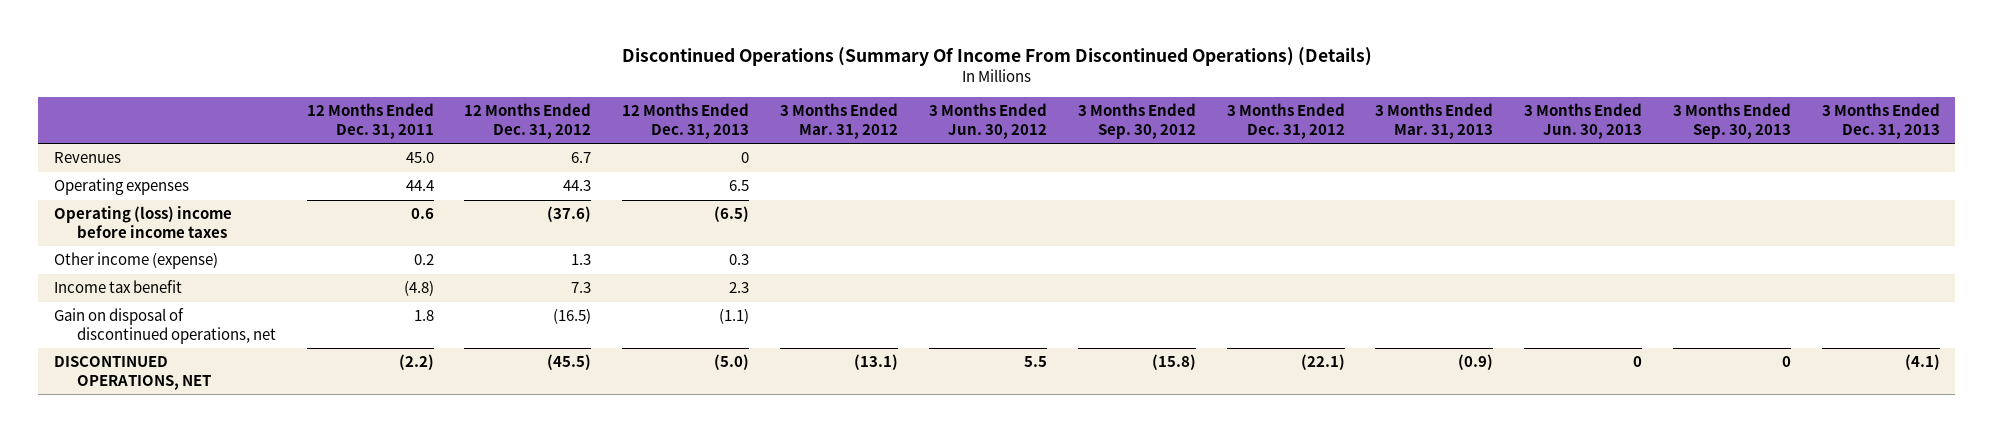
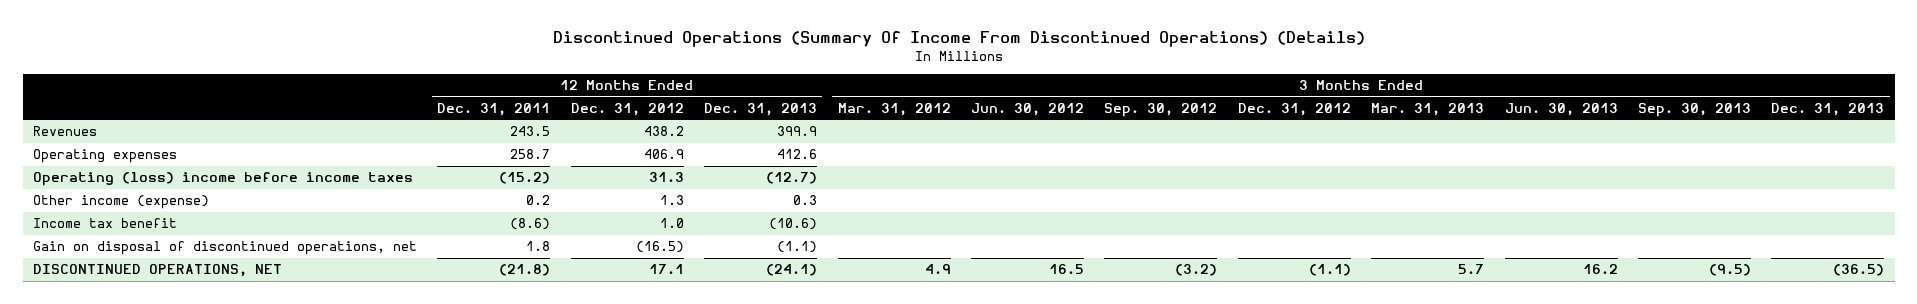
[405,152,434,164] 45.0 -> [510,126,551,137] 243.5
[571,152,592,164] 6.7 -> [643,126,684,137] 438.2
[741,152,750,164] 0 -> [777,126,818,137] 399.9
[405,180,434,192] 44.4 -> [510,149,551,160] 258.7
[563,180,592,192] 44.3 -> [643,149,684,160] 406.9
[729,180,750,192] 6.5 -> [777,149,818,160] 412.6
[410,208,434,220] 0.6 -> [499,172,551,185] (15.2)
[547,206,592,223] (37.6) -> [648,172,684,183] 31.3
[714,206,750,223] (6.5) -> [766,172,818,185] (12.7)
[403,280,434,297] (4.8) -> [510,218,551,231] (8.6)
[571,282,592,294] 7.3 -> [659,218,684,229] 1.0
[729,282,750,294] 2.3 -> [769,218,818,231] (10.6)
[398,354,434,371] (2.2) -> [499,264,551,277] (21.8)
[547,354,592,371] (45.5) -> [648,264,684,275] 17.1
[714,354,750,371] (5.0) -> [766,264,818,277] (24.1)
[854,354,899,371] (13.1) -> [924,264,951,275] 4.9
[1023,356,1047,368] 5.5 -> [1048,264,1084,275] 16.5
[1151,354,1196,371] (15.8) -> [1175,264,1218,277] (3.2)
[1300,354,1345,371] (22.1) -> [1308,264,1351,277] (1.1)
[1458,354,1494,371] (0.9) -> [1458,264,1485,275] 5.7
[1633,356,1643,368] 0 -> [1582,264,1618,275] 16.2
[1781,356,1791,368] 0 -> [1708,264,1751,277] (9.5)
[1904,354,1940,371] (4.1) -> [1833,264,1885,277] (36.5)

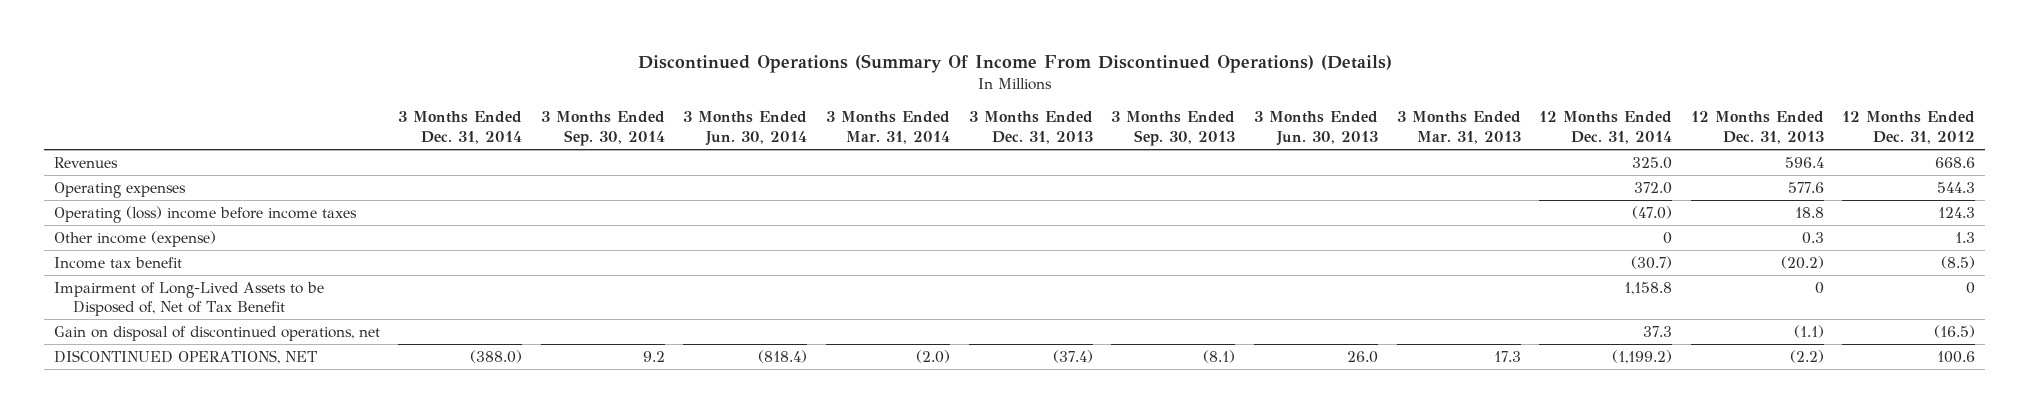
[437,102,551,116] Dec. 31, 2011 -> none
[837,102,951,116] Mar. 31, 2012 -> none
[970,102,1084,116] Jun. 30, 2012 -> none
[1104,102,1218,117] Sep. 30, 2012 -> none
[1237,102,1351,116] Dec. 31, 2012 -> none
none -> [398,111,523,145] 3 Months Ended Dec. 31, 2014
none -> [540,111,665,147] 3 Months Ended Sep. 30, 2014
none -> [683,111,808,147] 3 Months Ended Jun. 30, 2014
none -> [826,111,951,145] 3 Months Ended Mar. 31, 2014
none -> [1539,111,1673,145] 12 Months Ended Dec. 31, 2014
[643,126,684,137] 438.2 -> [1935,156,1976,168] 668.6
[777,126,818,137] 399.9 -> [1784,156,1824,168] 596.4
[643,149,684,160] 406.9 -> [1937,181,1976,193] 544.3
[777,149,818,160] 412.6 -> [1787,181,1824,193] 577.6
[648,172,684,183] 31.3 -> [1938,206,1976,218] 124.3
[766,172,818,185] (12.7) -> [1794,206,1824,218] 18.8
[659,218,684,229] 1.0 -> [1941,255,1976,269] (8.5)
[769,218,818,231] (10.6) -> [1780,255,1824,269] (20.2)
none -> [53,281,324,317] Impairment of Long-Lived Assets to be Disposed of, Net of Tax Benefit
[648,264,684,275] 17.1 -> [1937,350,1976,363] 100.6
[766,264,818,277] (24.1) -> [1789,349,1824,363] (2.2)
[1458,264,1485,275] 5.7 -> [1493,350,1521,362] 17.3
[1582,264,1618,275] 16.2 -> [1346,350,1378,363] 26.0
[1708,264,1751,277] (9.5) -> [1203,349,1236,363] (8.1)
[1833,264,1885,277] (36.5) -> [1052,349,1093,363] (37.4)

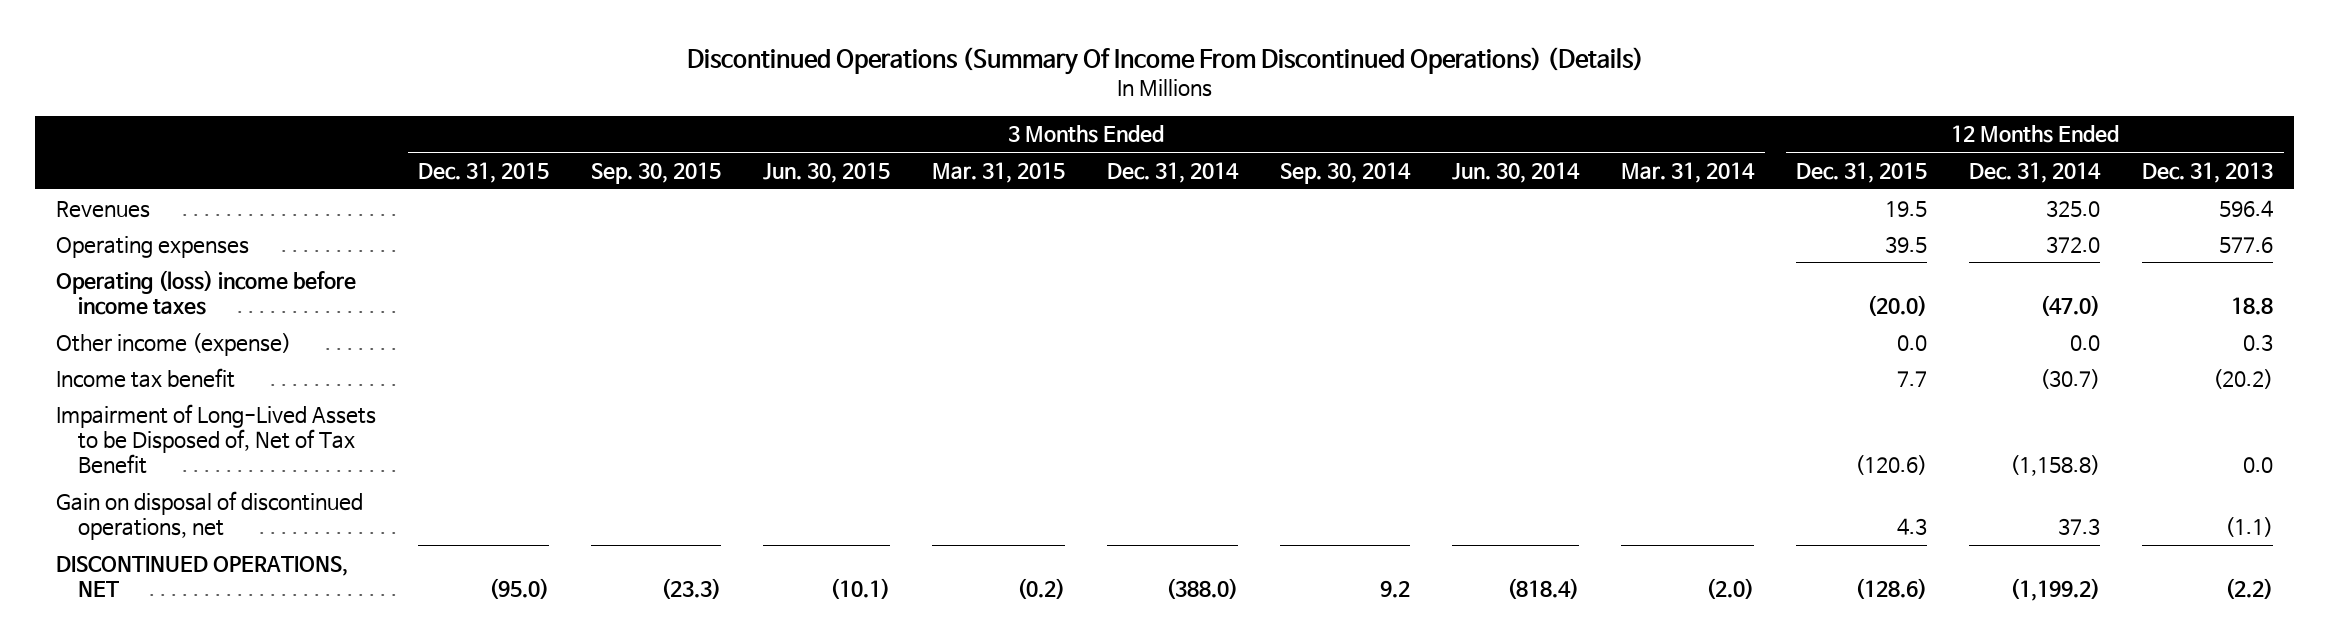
[968,111,1093,145] 3 Months Ended Dec. 31, 2013 -> none
[1111,111,1236,147] 3 Months Ended Sep. 30, 2013 -> none
[1253,111,1378,147] 3 Months Ended Jun. 30, 2013 -> none
[1396,111,1521,145] 3 Months Ended Mar. 31, 2013 -> none
[1842,111,1976,145] 12 Months Ended Dec. 31, 2012 -> none
none -> [418,161,550,183] Dec. 31, 2015
none -> [591,161,722,184] Sep. 30, 2015
none -> [763,161,891,183] Jun. 30, 2015
none -> [932,161,1066,183] Mar. 31, 2015
none -> [1796,161,1928,183] Dec. 31, 2015
[1663,231,1673,244] 0 -> [2070,334,2101,351] 0.0
[1624,281,1673,295] 1,158.8 -> [2010,455,2101,477] (1,158.8)
[1814,281,1824,294] 0 -> [2243,457,2274,474] 0.0

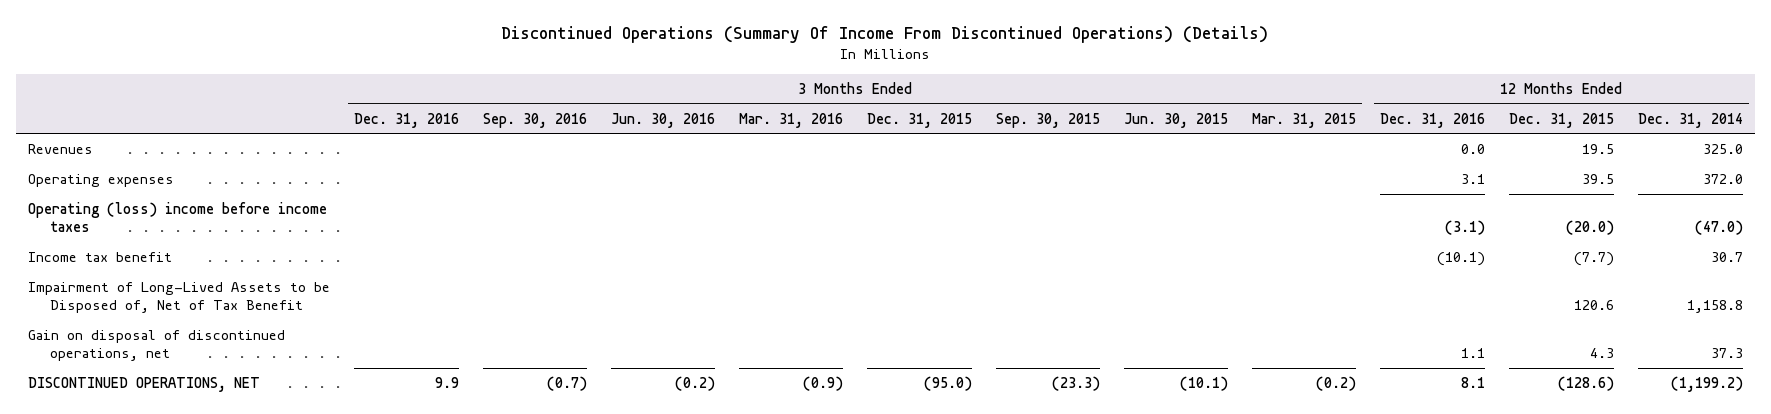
[1107,161,1240,183] Dec. 31, 2014 -> none
[1280,161,1412,184] Sep. 30, 2014 -> none
[1452,161,1581,183] Jun. 30, 2014 -> none
[1621,161,1756,183] Mar. 31, 2014 -> none
[2142,161,2274,183] Dec. 31, 2013 -> none
none -> [354,112,460,128] Dec. 31, 2016
none -> [483,112,588,128] Sep. 30, 2016
none -> [611,112,716,128] Jun. 30, 2016
none -> [738,112,843,128] Mar. 31, 2016
none -> [1379,112,1485,128] Dec. 31, 2016
[56,332,292,356] Other income (expense) -> none
[1897,370,1928,387] 7.7 -> [1573,251,1614,266] (7.7)
[2040,368,2101,389] (30.7) -> [1710,251,1743,262] 30.7
[1855,455,1928,476] (120.6) -> [1573,299,1614,310] 120.6
[2010,455,2101,477] (1,158.8) -> [1686,299,1743,313] 1,158.8

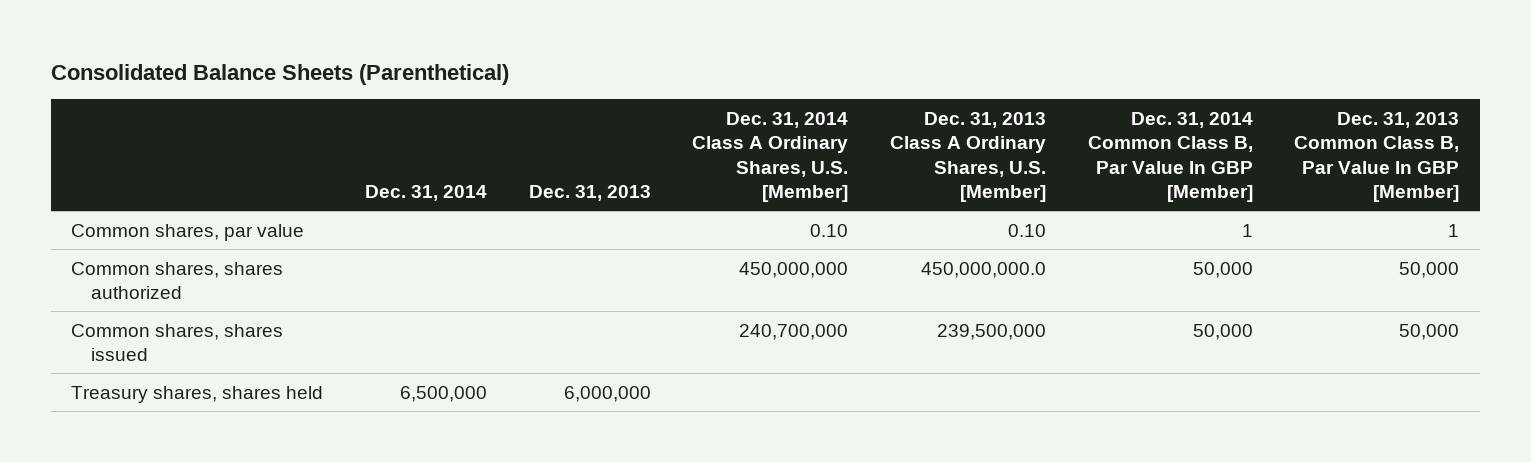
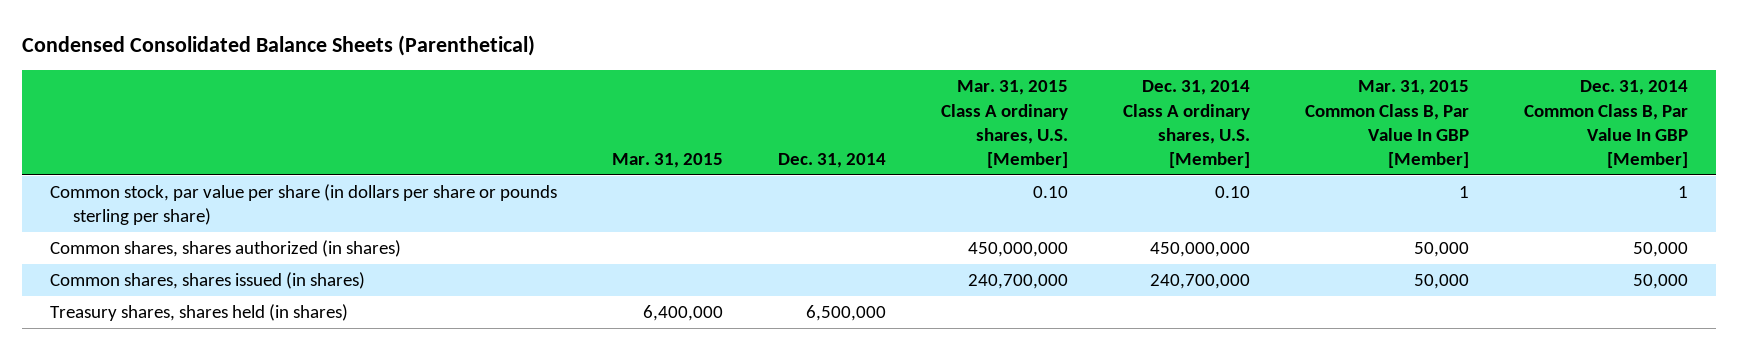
[50,64,509,86] Consolidated Balance Sheets (Parenthetical) -> [22,34,536,56] Condensed Consolidated Balance Sheets (Parenthetical)
[528,184,651,201] Dec. 31, 2013 -> none
[692,111,849,202] Dec. 31, 2014 Class A Ordinary Shares, U.S. [Member] -> none
[889,111,1046,202] Dec. 31, 2013 Class A Ordinary Shares, U.S. [Member] -> none
[1294,111,1460,202] Dec. 31, 2013 Common Class B, Par Value In GBP [Member] -> none
none -> [611,153,723,169] Mar. 31, 2015
none -> [941,80,1069,169] Mar. 31, 2015 Class A ordinary shares, U.S. [Member]
none -> [1123,80,1251,169] Dec. 31, 2014 Class A ordinary shares, U.S. [Member]
none -> [1305,80,1470,169] Mar. 31, 2015 Common Class B, Par Value In GBP [Member]
[71,223,305,241] Common shares, par value -> [49,184,557,226] Common stock, par value per share (in dollars per share or pounds sterling per share)
[71,261,284,299] Common shares, shares authorized -> [49,240,401,258] Common shares, shares authorized (in shares)
[71,323,284,361] Common shares, shares issued -> [49,272,365,290] Common shares, shares issued (in shares)
[71,385,324,403] Treasury shares, shares held -> [49,304,348,322] Treasury shares, shares held (in shares)

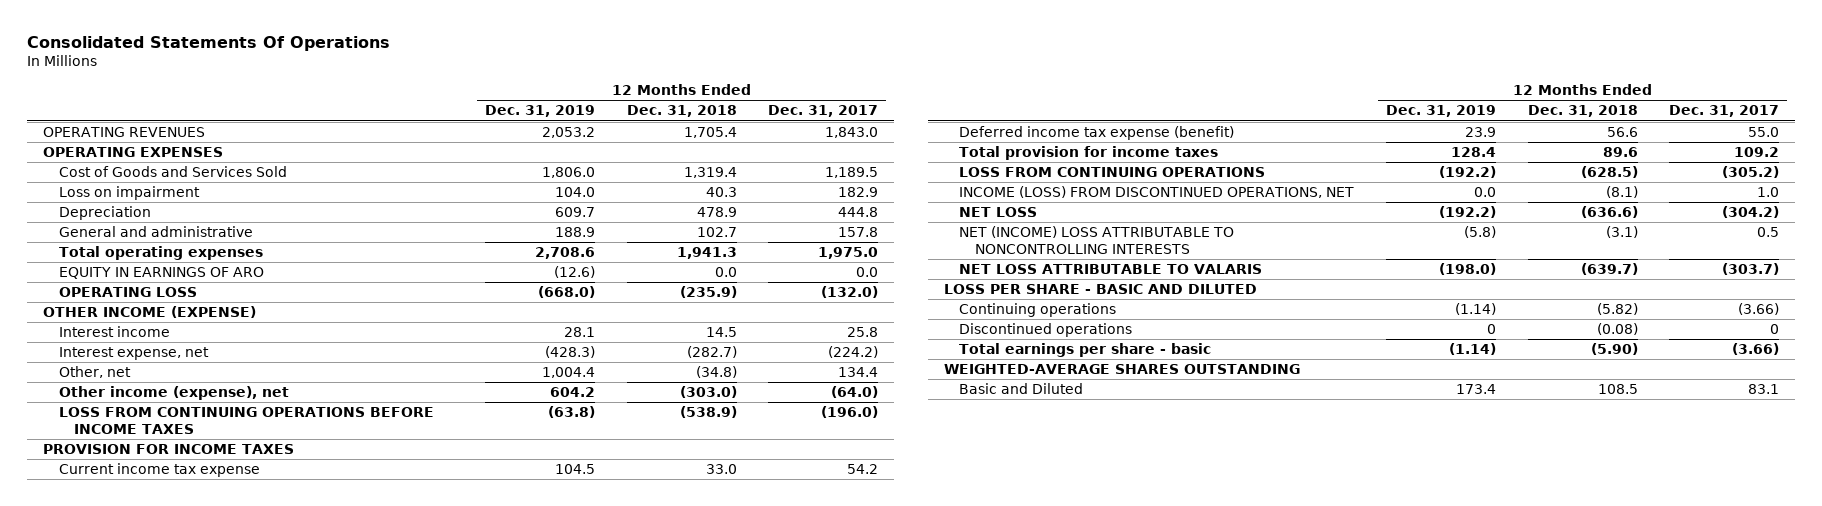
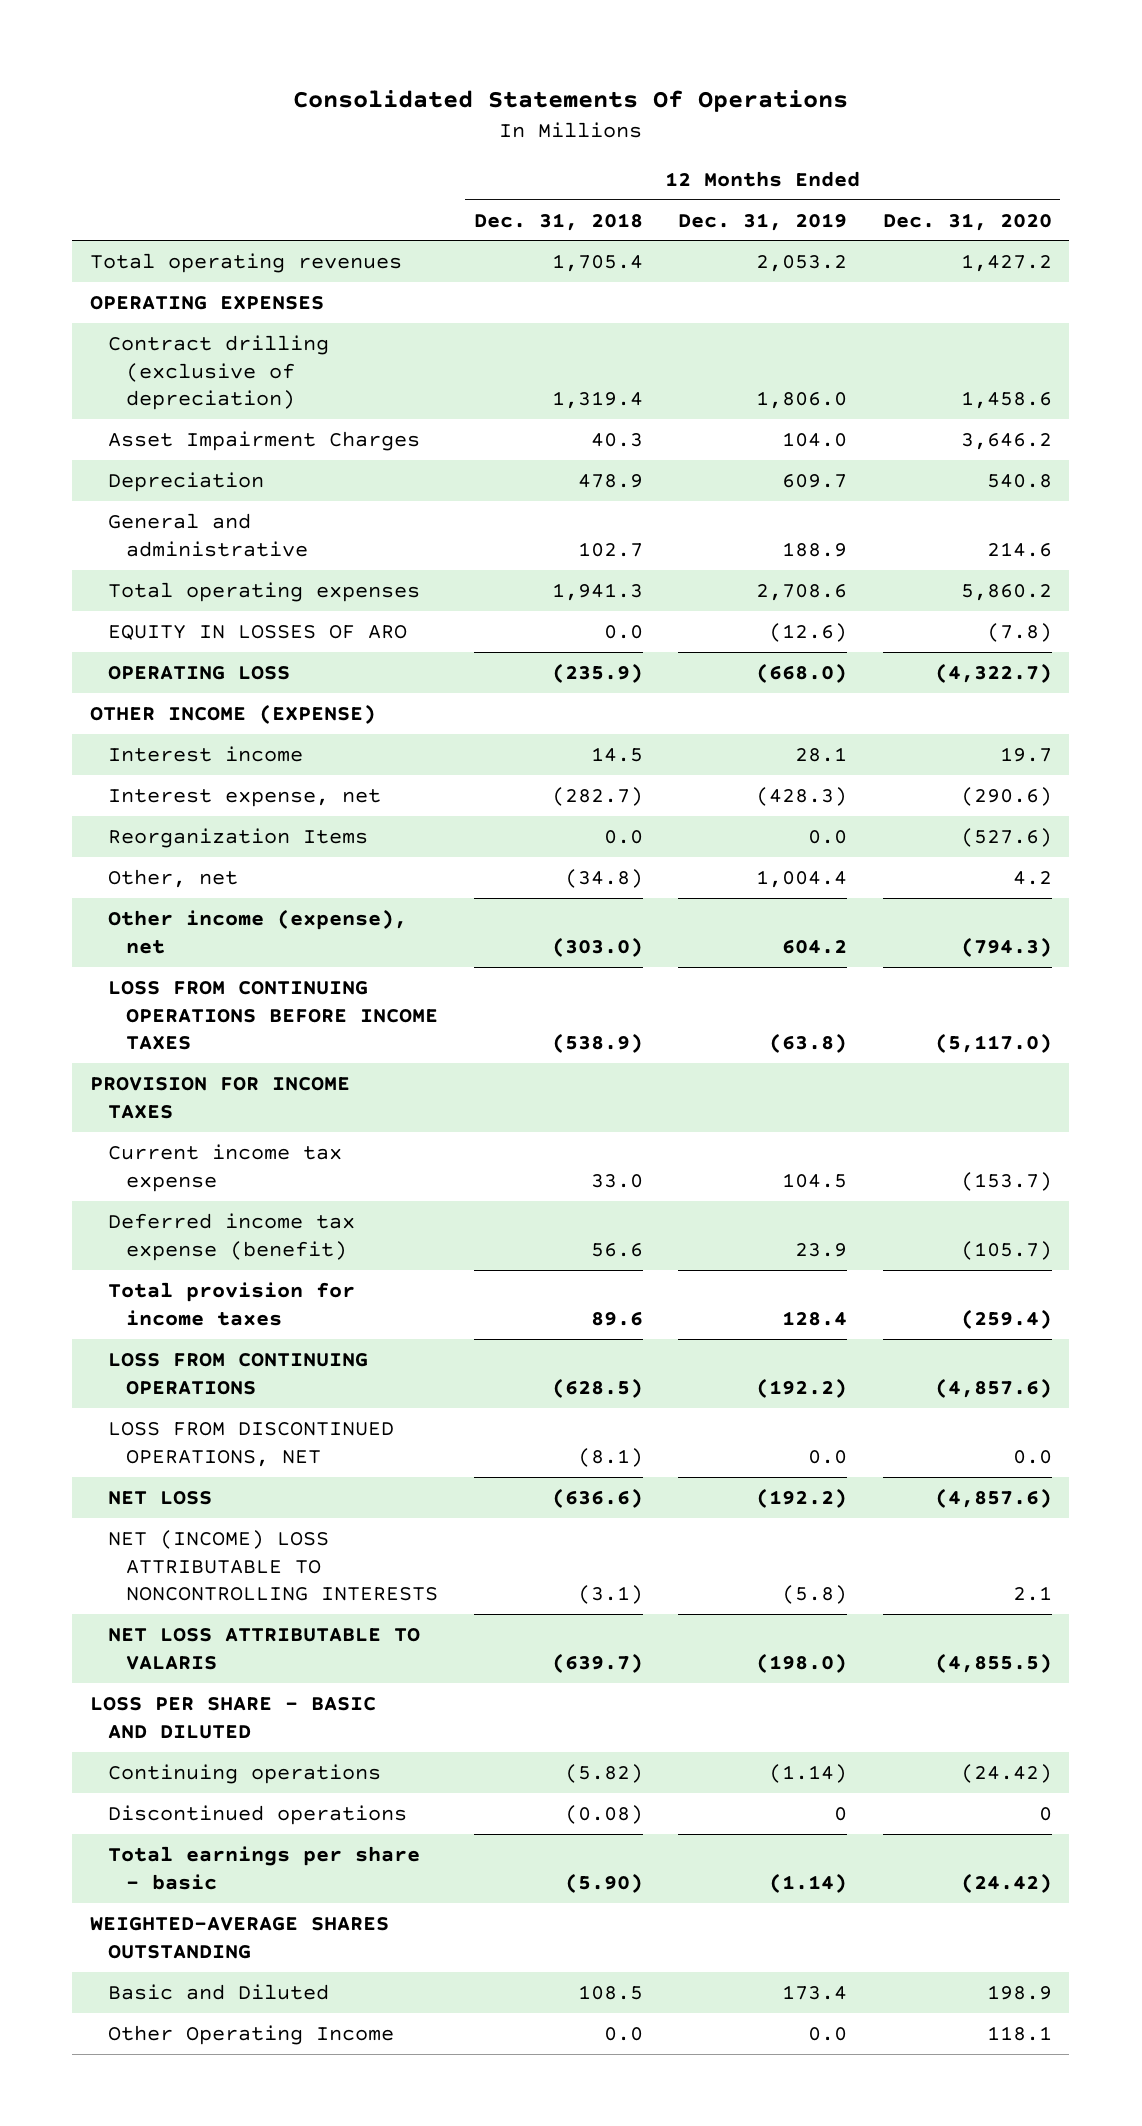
[768,105,879,118] Dec. 31, 2017 -> none
none -> [882,212,1052,231] Dec. 31, 2020
[42,127,205,138] OPERATING REVENUES -> [90,252,403,273] Total operating revenues
[58,166,287,178] Cost of Goods and Services Sold -> [108,334,330,411] Contract drilling (exclusive of depreciation)
[58,186,200,201] Loss on impairment -> [108,430,421,451] Asset Impairment Charges
[58,267,264,280] EQUITY IN EARNINGS OF ARO -> [108,624,408,640] EQUITY IN LOSSES OF ARO
none -> [108,827,369,848] Reorganization Items
[959,186,1355,199] INCOME (LOSS) FROM DISCONTINUED OPERATIONS, NET -> [108,1421,395,1467] LOSS FROM DISCONTINUED OPERATIONS, NET
none -> [108,2024,395,2045] Other Operating Income

